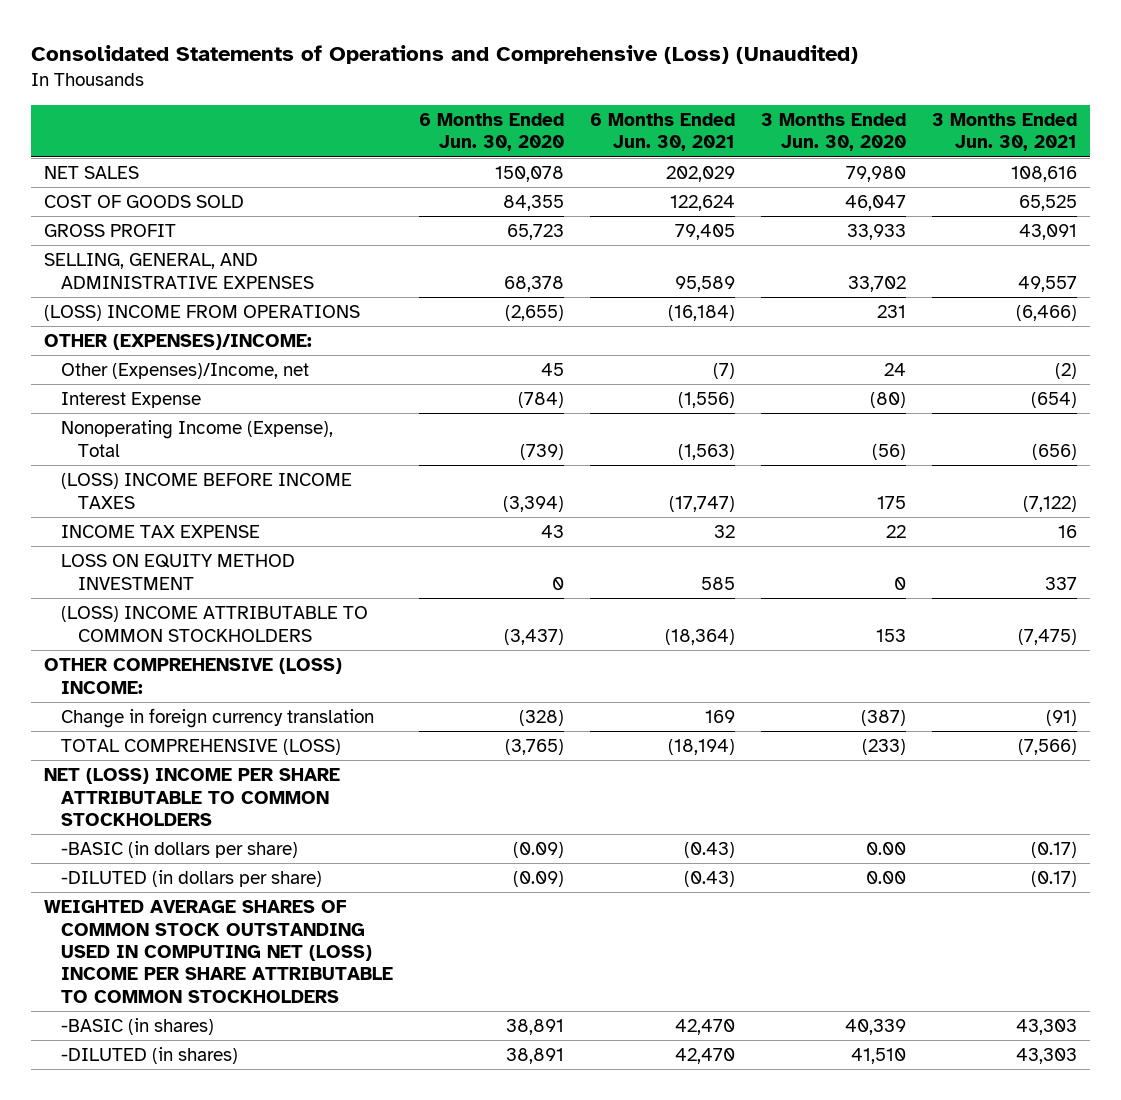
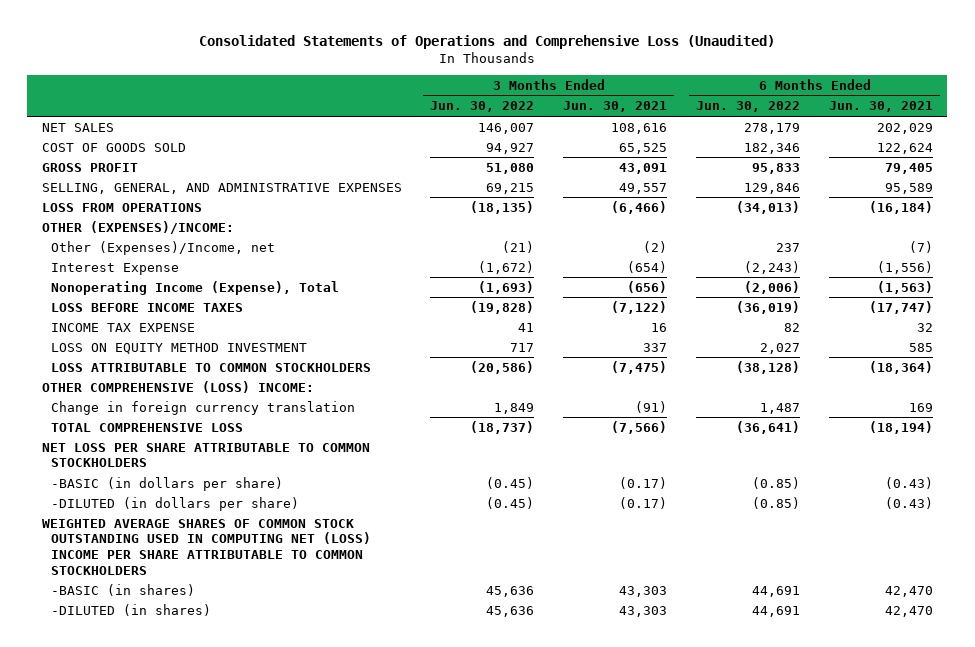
[31,44,859,64] Consolidated Statements of Operations and Comprehensive (Loss) (Unaudited) -> [199,35,776,50] Consolidated Statements of Operations and Comprehensive Loss (Unaudited)
[419,112,565,152] 6 Months Ended Jun. 30, 2020 -> none
[760,112,906,152] 3 Months Ended Jun. 30, 2020 -> none
none -> [430,101,535,113] Jun. 30, 2022
none -> [696,101,801,113] Jun. 30, 2022
[44,305,361,322] (LOSS) INCOME FROM OPERATIONS -> [41,202,202,212] LOSS FROM OPERATIONS
[61,473,353,509] (LOSS) INCOME BEFORE INCOME TAXES -> [50,302,243,312] LOSS BEFORE INCOME TAXES
[61,606,369,642] (LOSS) INCOME ATTRIBUTABLE TO COMMON STOCKHOLDERS -> [50,362,371,372] LOSS ATTRIBUTABLE TO COMMON STOCKHOLDERS
[61,739,342,756] TOTAL COMPREHENSIVE (LOSS) -> [50,422,243,432] TOTAL COMPREHENSIVE LOSS
[44,768,341,826] NET (LOSS) INCOME PER SHARE ATTRIBUTABLE TO COMMON STOCKHOLDERS -> [41,442,370,468] NET LOSS PER SHARE ATTRIBUTABLE TO COMMON STOCKHOLDERS

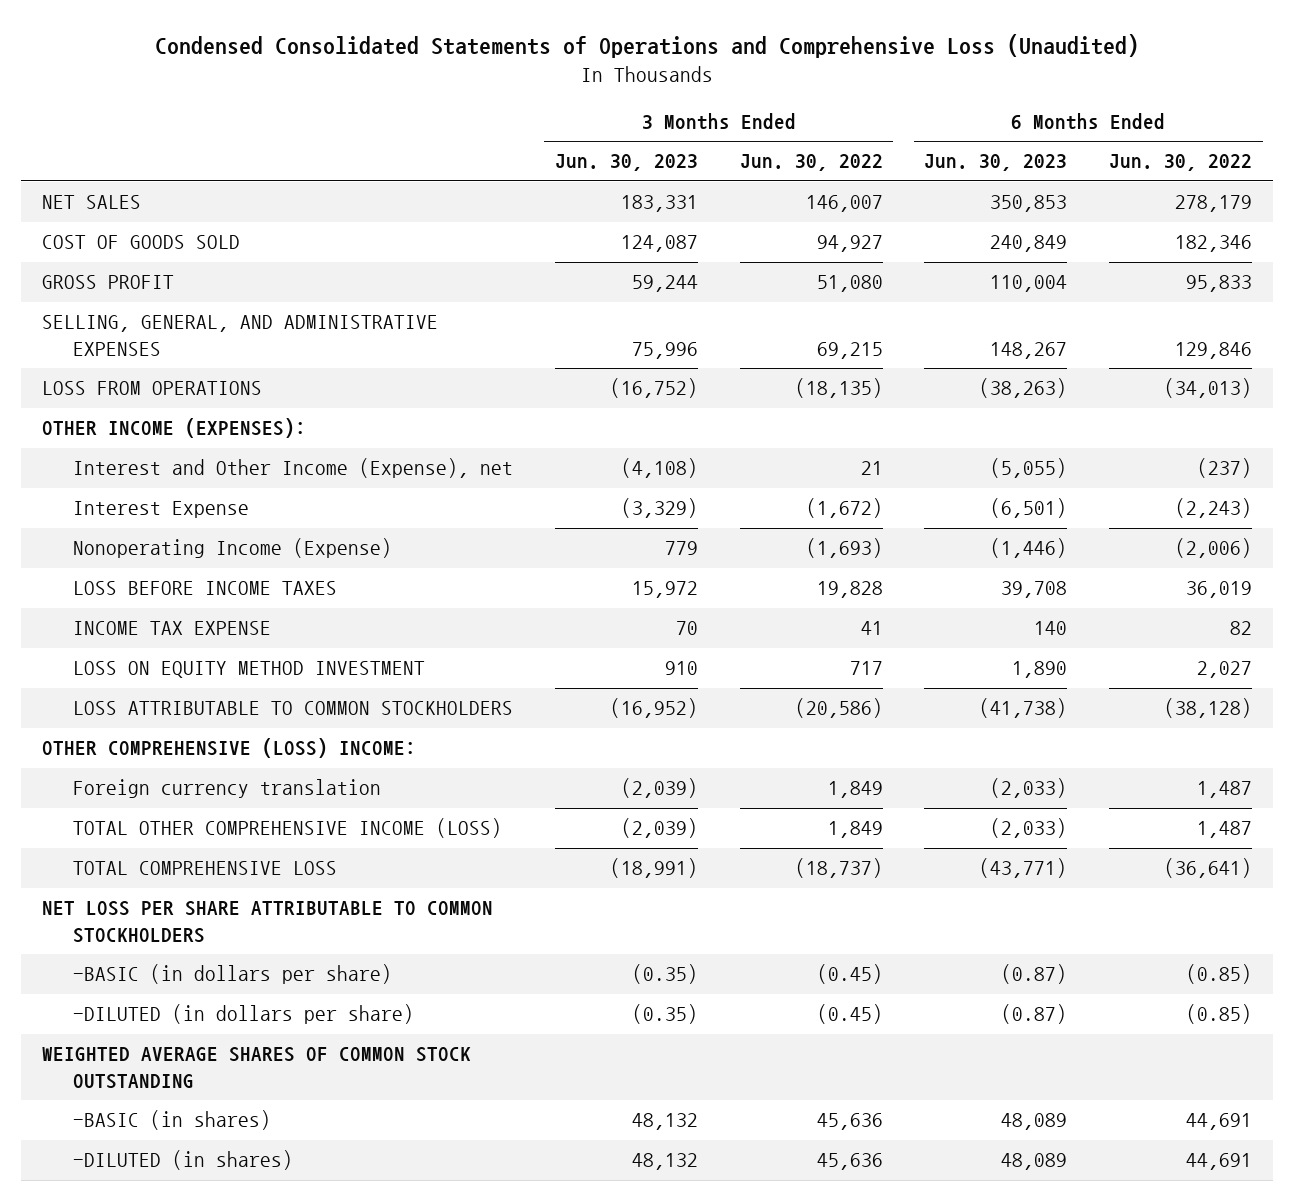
[199,35,776,50] Consolidated Statements of Operations and Comprehensive Loss (Unaudited) -> [155,34,1140,59] Condensed Consolidated Statements of Operations and Comprehensive Loss (Unaudited)
[563,101,668,113] Jun. 30, 2021 -> none
[828,101,933,113] Jun. 30, 2021 -> none
none -> [554,154,698,172] Jun. 30, 2023
none -> [924,154,1068,172] Jun. 30, 2023
[41,220,234,234] OTHER (EXPENSES)/INCOME: -> [41,418,306,439] OTHER INCOME (EXPENSES):
[50,240,275,255] Other (Expenses)/Income, net -> [73,458,514,479] Interest and Other Income (Expense), net
[502,240,535,253] (21) -> [860,461,883,476] 21
[776,242,801,252] 237 -> [1197,458,1253,479] (237)
[50,280,339,295] Nonoperating Income (Expense), Total -> [73,538,393,559] Nonoperating Income (Expense)
[470,300,535,314] (19,828) -> [816,581,883,599] 19,828
[736,300,801,314] (36,019) -> [1186,581,1253,599] 36,019
[50,400,355,415] Change in foreign currency translation -> [73,779,382,799] Foreign currency translation
none -> [73,818,503,839] TOTAL OTHER COMPREHENSIVE INCOME (LOSS)
[41,518,371,575] WEIGHTED AVERAGE SHARES OF COMMON STOCK OUTSTANDING USED IN COMPUTING NET (LOSS) INCOME PER SHARE ATTRIBUTABLE TO COMMON STOCKHOLDERS -> [41,1047,471,1089] WEIGHTED AVERAGE SHARES OF COMMON STOCK OUTSTANDING

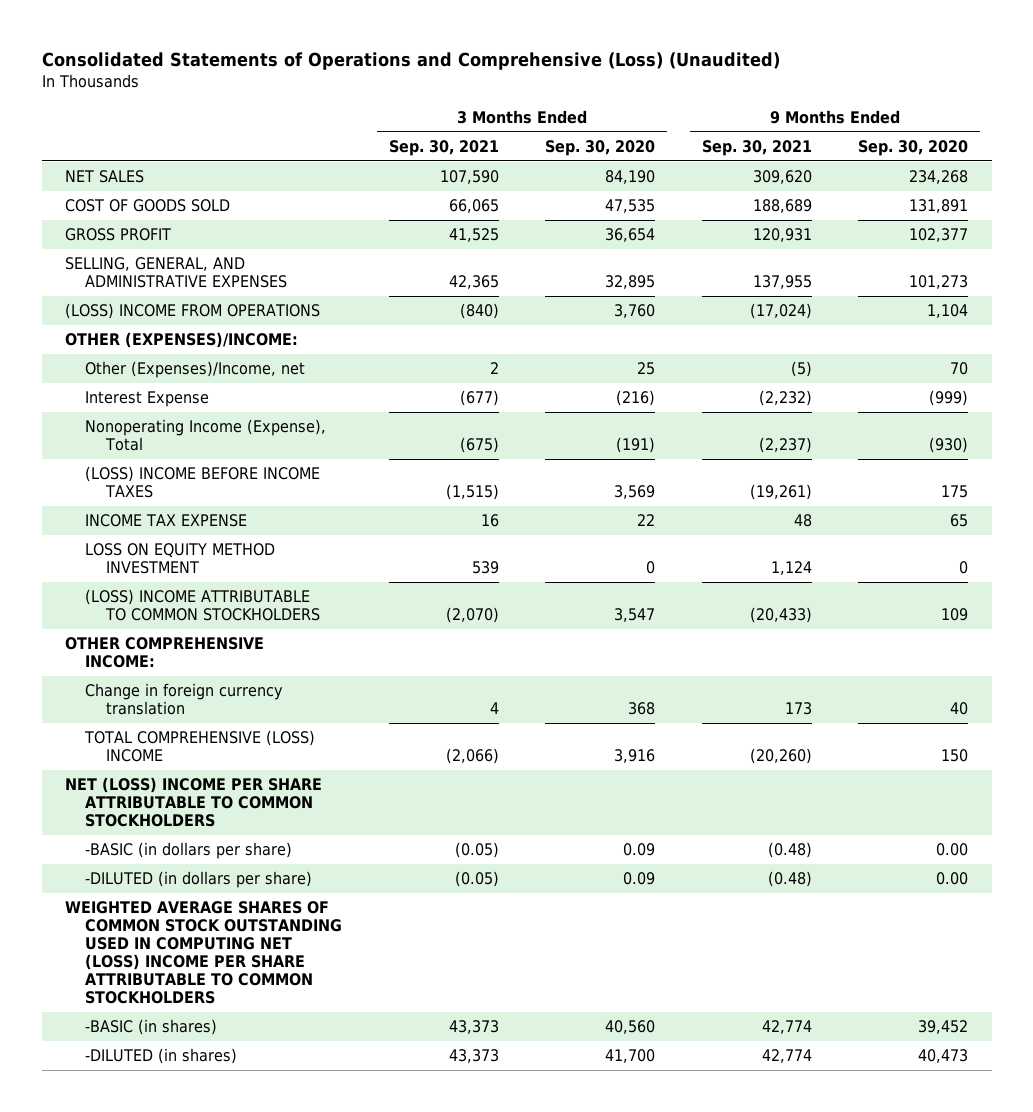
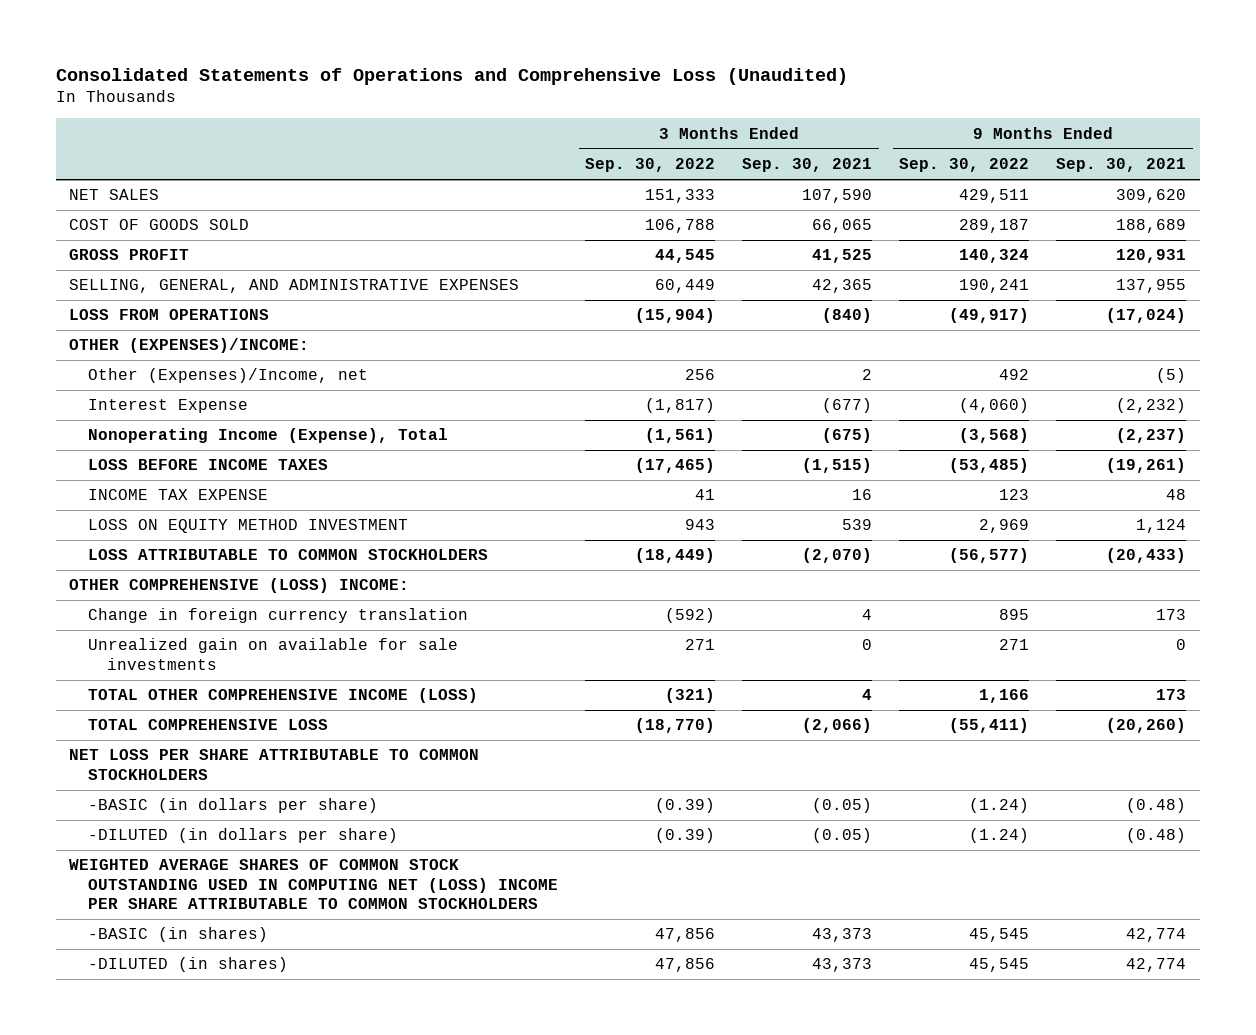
[41,51,780,70] Consolidated Statements of Operations and Comprehensive (Loss) (Unaudited) -> [55,67,848,85] Consolidated Statements of Operations and Comprehensive Loss (Unaudited)
[545,139,656,156] Sep. 30, 2020 -> none
[858,139,969,156] Sep. 30, 2020 -> none
none -> [585,158,716,173] Sep. 30, 2022
none -> [899,158,1030,173] Sep. 30, 2022
[64,303,320,320] (LOSS) INCOME FROM OPERATIONS -> [69,309,270,321] LOSS FROM OPERATIONS
[85,466,321,499] (LOSS) INCOME BEFORE INCOME TAXES -> [88,459,329,471] LOSS BEFORE INCOME TAXES
[85,589,321,622] (LOSS) INCOME ATTRIBUTABLE TO COMMON STOCKHOLDERS -> [88,549,489,561] LOSS ATTRIBUTABLE TO COMMON STOCKHOLDERS
[64,637,264,669] OTHER COMPREHENSIVE INCOME: -> [69,578,410,594] OTHER COMPREHENSIVE (LOSS) INCOME:
none -> [88,638,459,670] Unrealized gain on available for sale investments
none -> [88,688,479,704] TOTAL OTHER COMPREHENSIVE INCOME (LOSS)
[84,730,316,763] TOTAL COMPREHENSIVE (LOSS) INCOME -> [88,719,329,731] TOTAL COMPREHENSIVE LOSS
[64,777,322,828] NET (LOSS) INCOME PER SHARE ATTRIBUTABLE TO COMMON STOCKHOLDERS -> [69,749,480,780] NET LOSS PER SHARE ATTRIBUTABLE TO COMMON STOCKHOLDERS

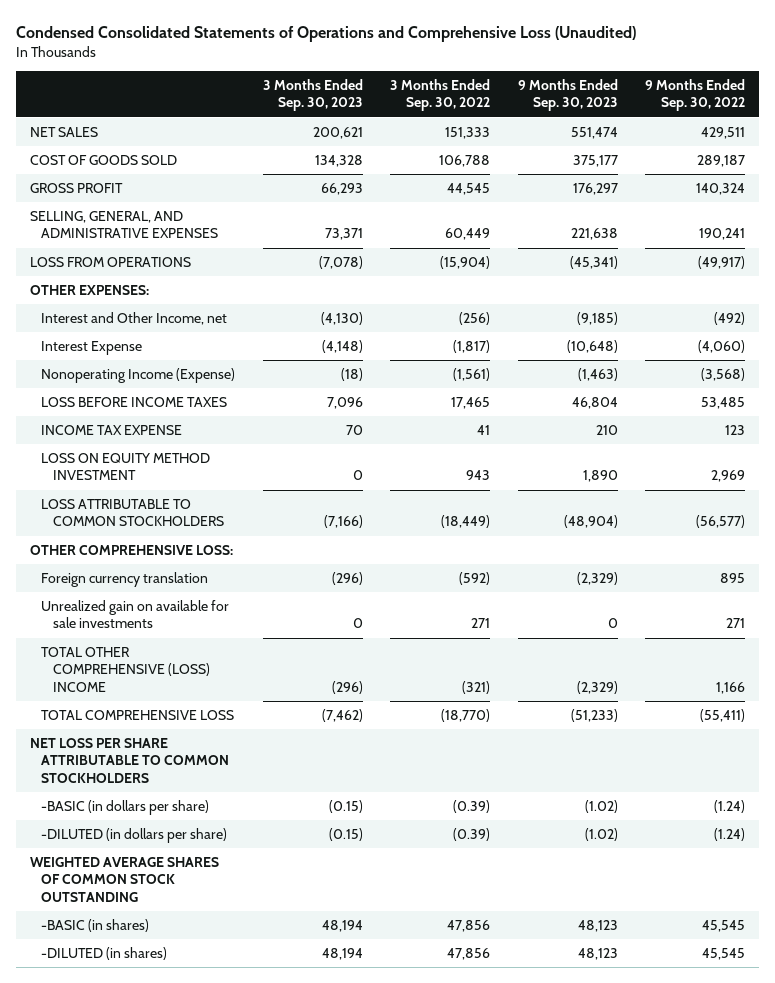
[55,67,848,85] Consolidated Statements of Operations and Comprehensive Loss (Unaudited) -> [16,25,637,42] Condensed Consolidated Statements of Operations and Comprehensive Loss (Unaudited)
[742,158,873,173] Sep. 30, 2021 -> none
[1056,158,1187,173] Sep. 30, 2021 -> none
none -> [262,79,363,112] 3 Months Ended Sep. 30, 2023
none -> [517,79,618,112] 9 Months Ended Sep. 30, 2023
[69,338,310,354] OTHER (EXPENSES)/INCOME: -> [29,285,149,296] OTHER EXPENSES:
[88,368,369,384] Other (Expenses)/Income, net -> [41,312,228,326] Interest and Other Income, net
[685,369,716,381] 256 -> [459,312,491,326] (256)
[999,369,1030,381] 492 -> [714,312,746,326] (492)
[88,428,449,444] Nonoperating Income (Expense), Total -> [41,368,236,384] Nonoperating Income (Expense)
[635,458,716,474] (17,465) -> [451,397,491,410] 17,465
[949,458,1030,474] (53,485) -> [701,397,746,410] 53,485
[69,578,410,594] OTHER COMPREHENSIVE (LOSS) INCOME: -> [29,545,233,556] OTHER COMPREHENSIVE LOSS:
[88,608,469,624] Change in foreign currency translation -> [41,572,209,588] Foreign currency translation
[88,688,479,704] TOTAL OTHER COMPREHENSIVE INCOME (LOSS) -> [41,647,211,692] TOTAL OTHER COMPREHENSIVE (LOSS) INCOME
[69,859,559,909] WEIGHTED AVERAGE SHARES OF COMMON STOCK OUTSTANDING USED IN COMPUTING NET (LOSS) INCOME PER SHARE ATTRIBUTABLE TO COMMON STOCKHOLDERS -> [29,857,219,902] WEIGHTED AVERAGE SHARES OF COMMON STOCK OUTSTANDING

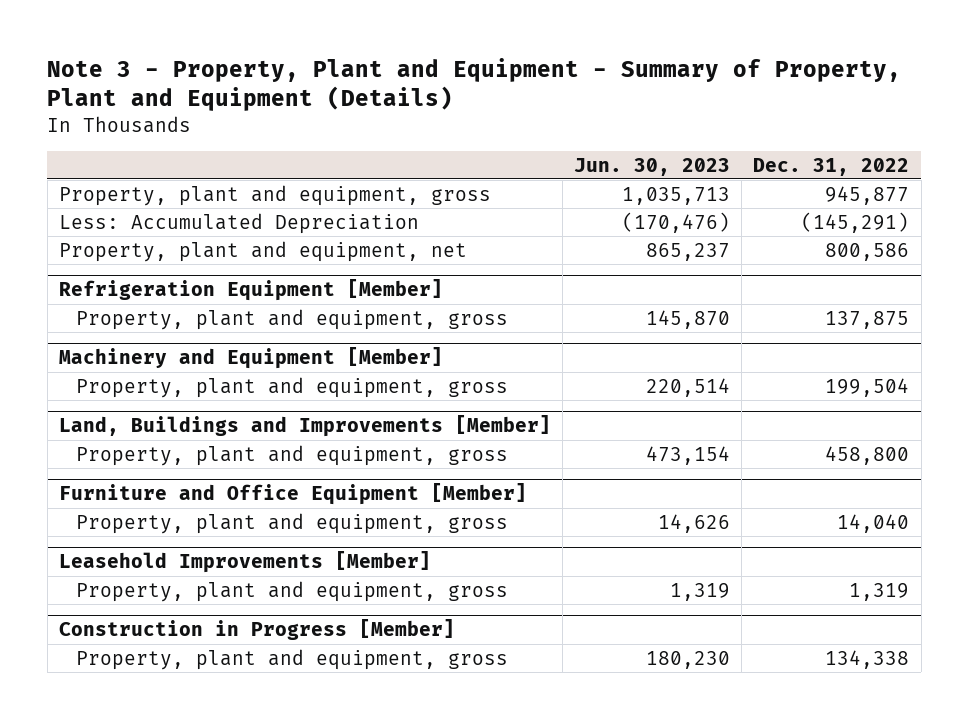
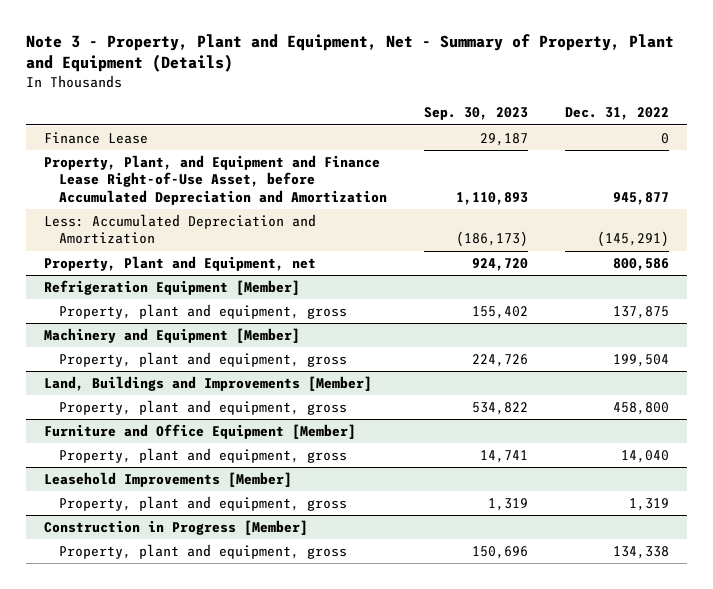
[47,57,902,112] Note 3 - Property, Plant and Equipment - Summary of Property, Plant and Equipment (Details) -> [25,33,674,73] Note 3 - Property, Plant and Equipment, Net - Summary of Property, Plant and Equipment (Details)
[574,157,731,176] Jun. 30, 2023 -> none
none -> [424,107,529,121] Sep. 30, 2023
none -> [44,131,149,144] Finance Lease
[58,184,491,206] Property, plant and equipment, gross -> [44,154,388,205] Property, Plant, and Equipment and Finance Lease Right-of-Use Asset, before Accumulated Depreciation and Amortization
[58,212,419,234] Less: Accumulated Depreciation -> [44,213,317,245] Less: Accumulated Depreciation and Amortization
[58,240,467,262] Property, plant and equipment, net -> [44,255,317,271] Property, Plant and Equipment, net

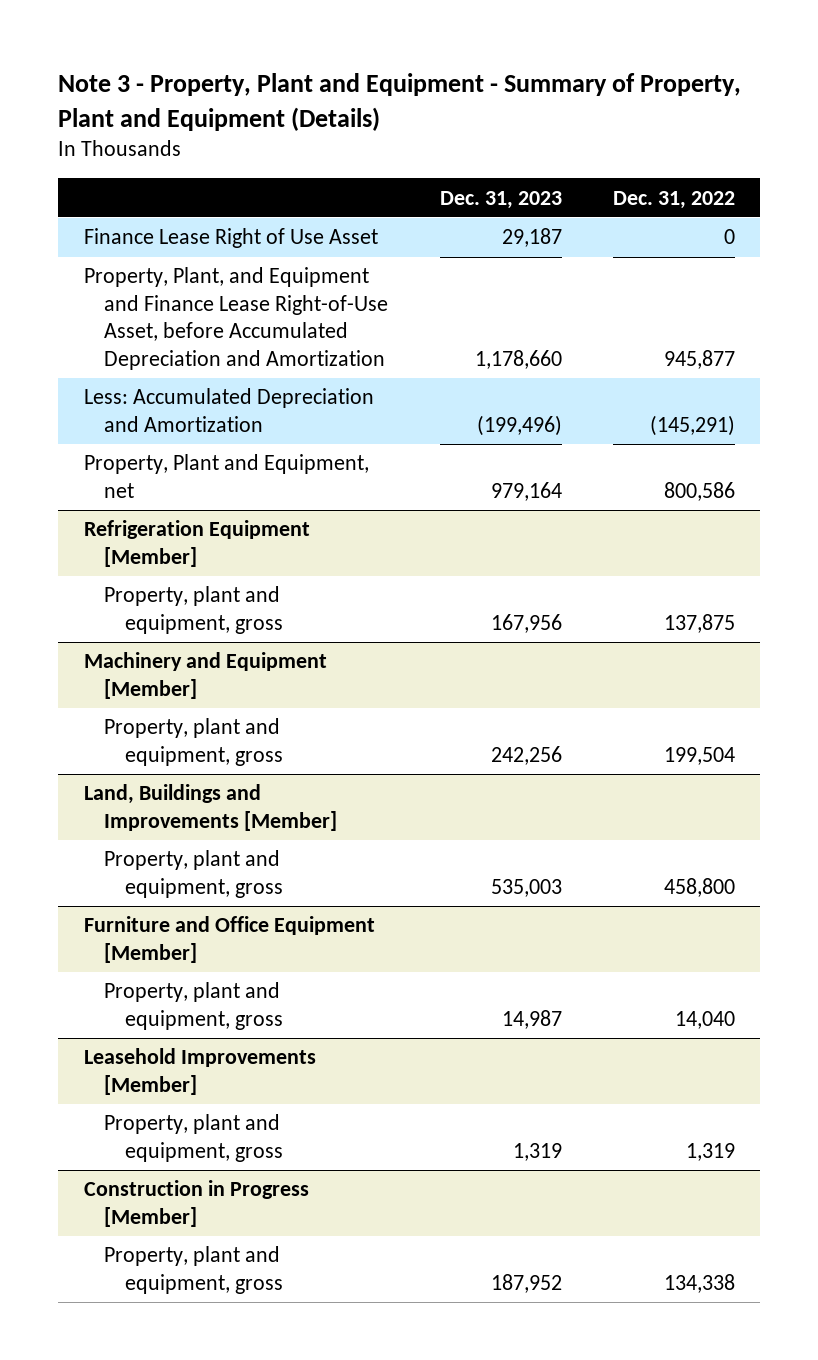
[25,33,674,73] Note 3 - Property, Plant and Equipment, Net - Summary of Property, Plant and Equipment (Details) -> [58,73,742,131] Note 3 - Property, Plant and Equipment - Summary of Property, Plant and Equipment (Details)
[424,107,529,121] Sep. 30, 2023 -> none
none -> [439,190,562,209] Dec. 31, 2023
[44,131,149,144] Finance Lease -> [83,228,378,249] Finance Lease Right of Use Asset

